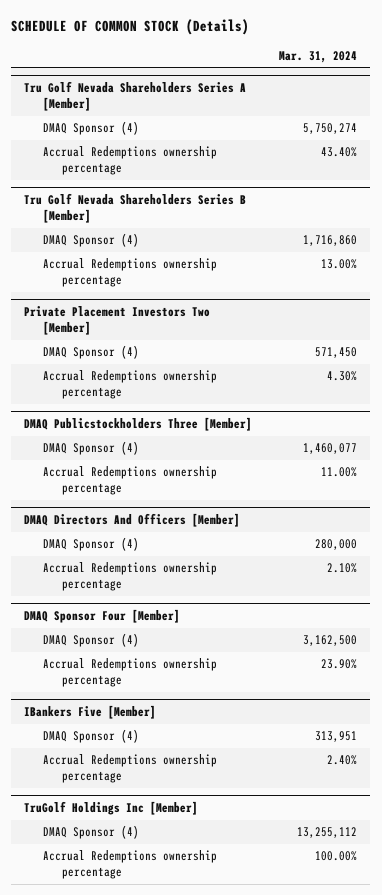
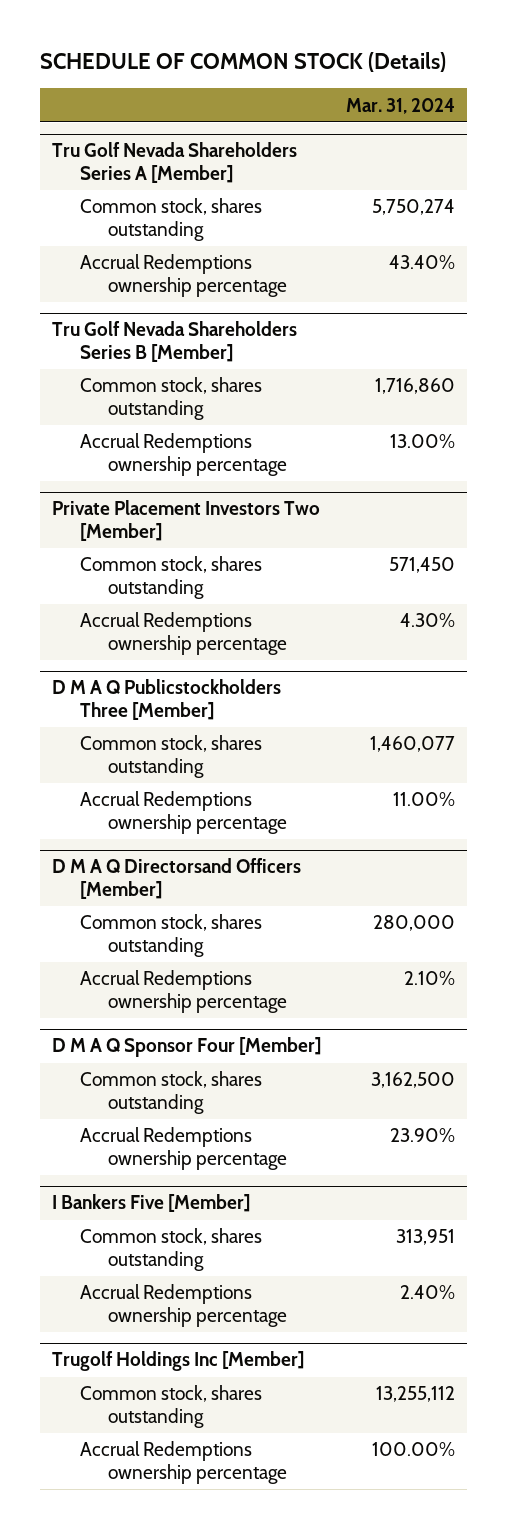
[43,121,140,136] DMAQ Sponsor (4) -> [80,198,263,241] Common stock, shares outstanding
[43,233,140,248] DMAQ Sponsor (4) -> [80,377,263,420] Common stock, shares outstanding
[43,345,140,360] DMAQ Sponsor (4) -> [80,556,263,599] Common stock, shares outstanding
[24,417,253,432] DMAQ Publicstockholders Three [Member] -> [52,679,282,720] D M A Q Publicstockholders Three [Member]
[43,441,140,456] DMAQ Sponsor (4) -> [80,735,263,778] Common stock, shares outstanding
[24,513,241,528] DMAQ Directors And Officers [Member] -> [52,858,302,899] D M A Q Directorsand Officers [Member]
[43,537,140,552] DMAQ Sponsor (4) -> [80,914,263,957] Common stock, shares outstanding
[24,609,181,624] DMAQ Sponsor Four [Member] -> [52,1037,322,1058] D M A Q Sponsor Four [Member]
[43,633,140,648] DMAQ Sponsor (4) -> [80,1071,263,1114] Common stock, shares outstanding
[24,705,157,720] IBankers Five [Member] -> [52,1194,251,1213] I Bankers Five [Member]
[43,729,140,744] DMAQ Sponsor (4) -> [80,1228,263,1271] Common stock, shares outstanding
[24,801,199,816] TruGolf Holdings Inc [Member] -> [52,1351,305,1372] Trugolf Holdings Inc [Member]
[43,825,140,840] DMAQ Sponsor (4) -> [80,1385,263,1428] Common stock, shares outstanding

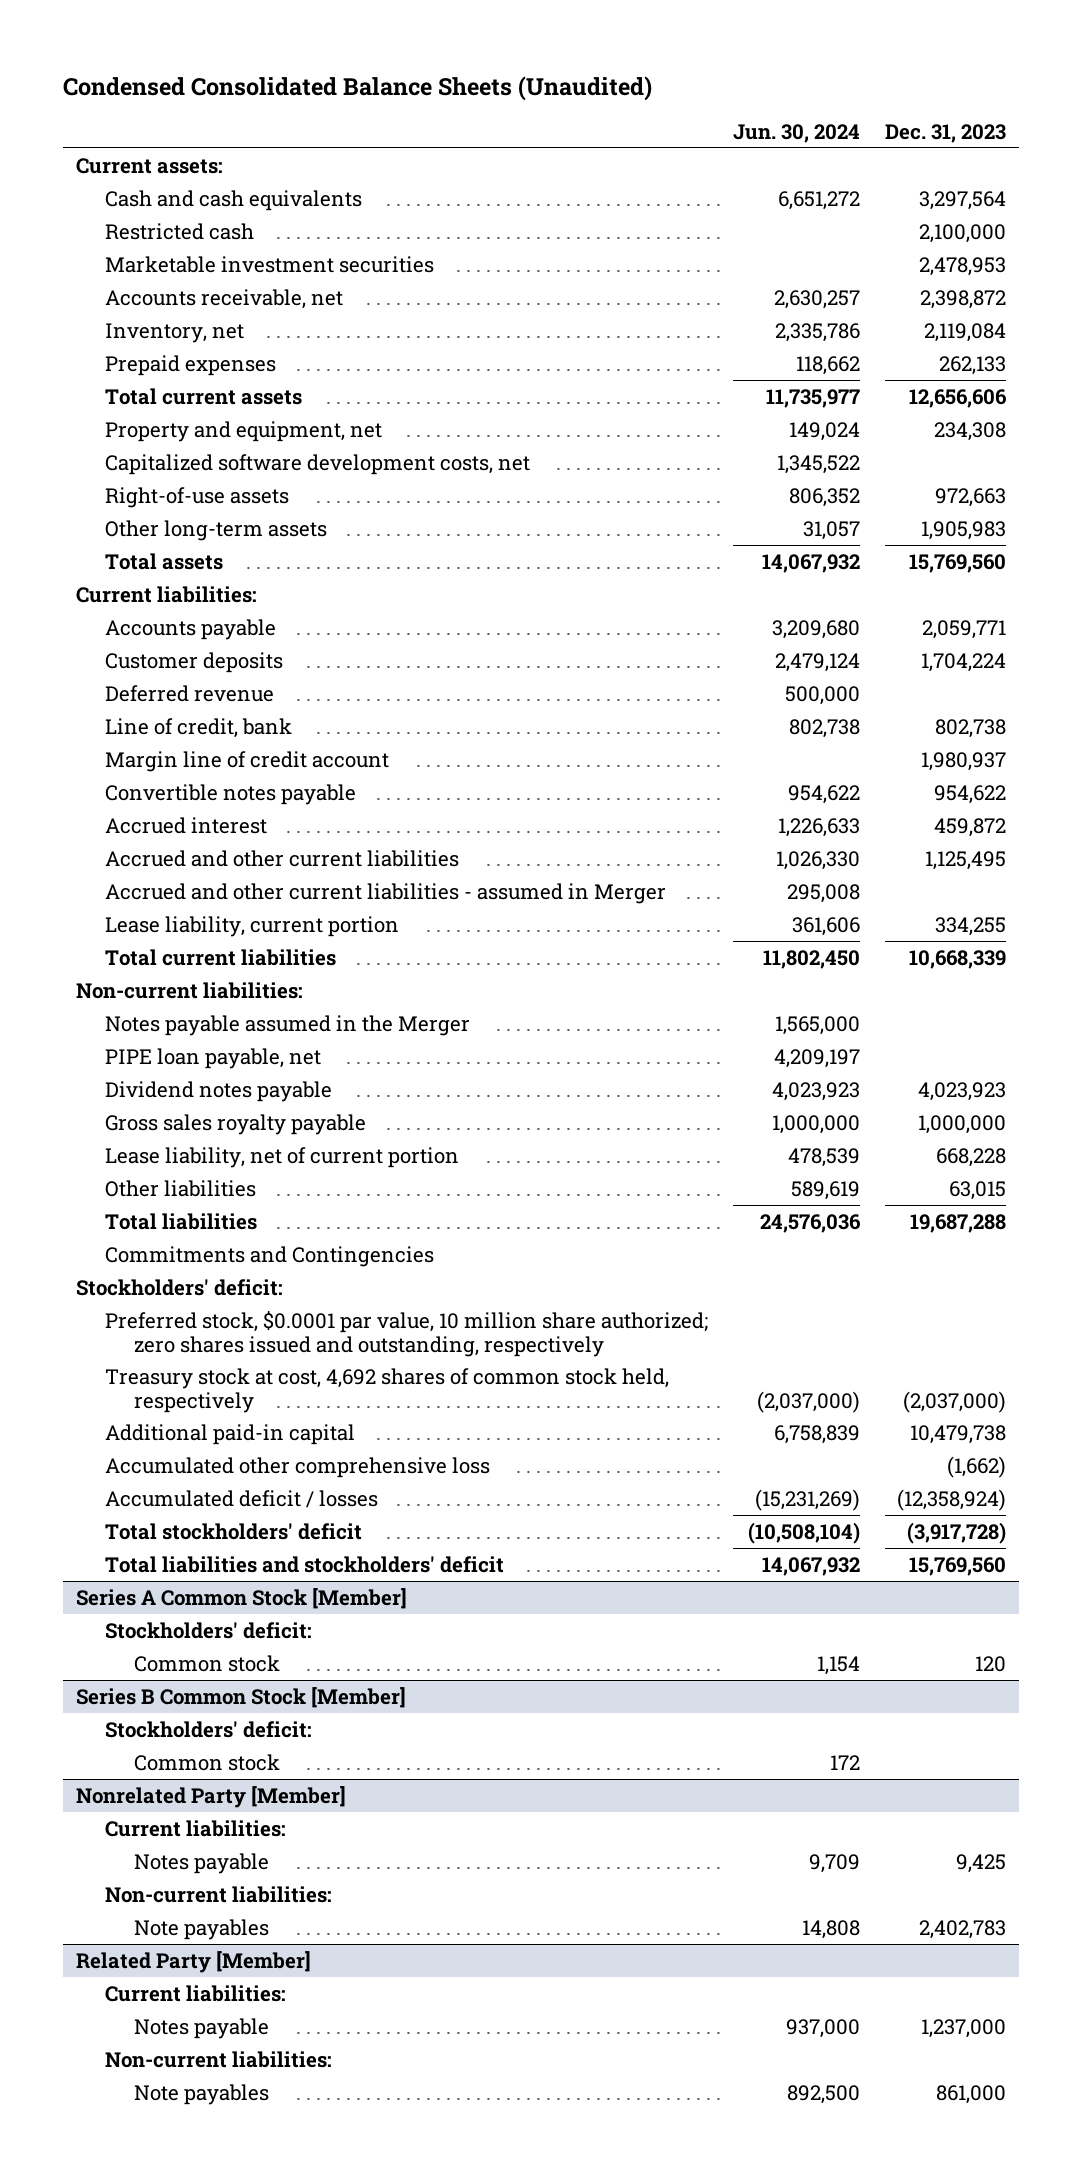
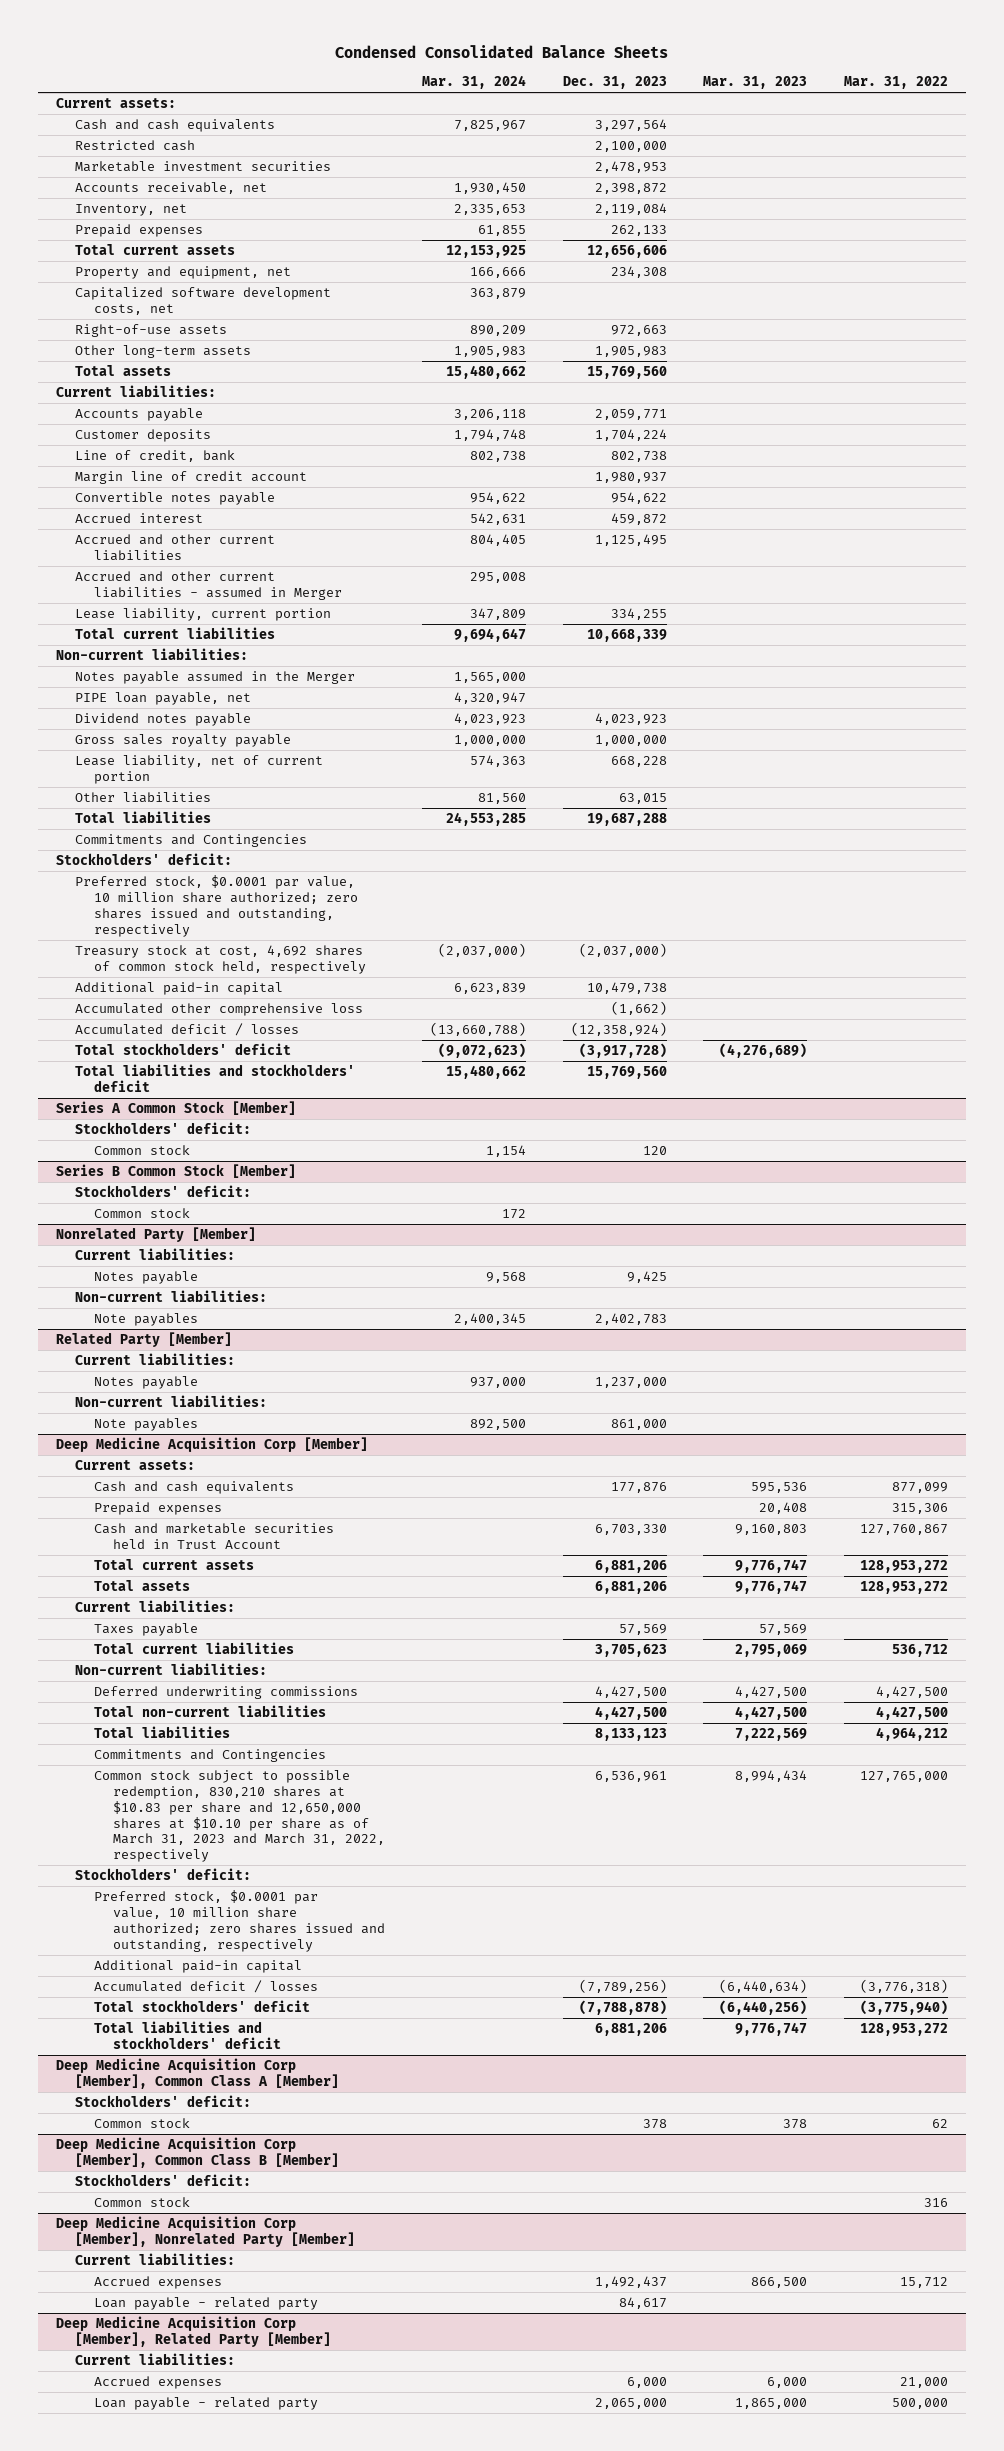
[63,75,653,101] Condensed Consolidated Balance Sheets (Unaudited) -> [335,45,669,59] Condensed Consolidated Balance Sheets
[733,124,861,144] Jun. 30, 2024 -> none
none -> [421,75,526,90] Mar. 31, 2024
none -> [703,76,808,90] Mar. 31, 2023
none -> [843,76,948,90] Mar. 31, 2022
[105,684,275,702] Deferred revenue -> none
none -> [56,1437,369,1453] Deep Medicine Acquisition Corp [Member]
none -> [75,1460,196,1471] Current assets:
none -> [94,1481,295,1495] Cash and cash equivalents
none -> [94,1502,223,1516] Prepaid expenses
none -> [94,1523,335,1550] Cash and marketable securities held in Trust Account
none -> [94,1559,255,1571] Total current assets
none -> [94,1580,191,1592] Total assets
none -> [75,1600,236,1613] Current liabilities:
none -> [94,1623,199,1637] Taxes payable
none -> [94,1642,295,1655] Total current liabilities
none -> [75,1663,268,1676] Non-current liabilities:
none -> [94,1686,359,1700] Deferred underwriting commissions
none -> [94,1705,327,1718] Total non-current liabilities
none -> [94,1726,231,1739] Total liabilities
none -> [94,1749,327,1763] Commitments and Contingencies
none -> [94,1770,386,1863] Common stock subject to possible redemption, 830,210 shares at $10.83 per share and 12,650,000 shares at $10.10 per share as of March 31, 2023 and March 31, 2022, respectively
none -> [75,1868,252,1881] Stockholders' deficit:
none -> [94,1890,386,1952] Preferred stock, $0.0001 par value, 10 million share authorized; zero shares issued and outstanding, respectively
none -> [94,1960,303,1974] Additional paid-in capital
none -> [94,1980,319,1994] Accumulated deficit / losses
none -> [94,2000,311,2013] Total stockholders' deficit
none -> [94,2021,282,2050] Total liabilities and stockholders' deficit
none -> [56,2058,340,2090] Deep Medicine Acquisition Corp [Member], Common Class A [Member]
none -> [75,2095,252,2108] Stockholders' deficit:
none -> [94,2118,191,2129] Common stock
none -> [56,2137,340,2169] Deep Medicine Acquisition Corp [Member], Common Class B [Member]
none -> [75,2174,252,2187] Stockholders' deficit:
none -> [94,2197,191,2208] Common stock
none -> [56,2216,356,2248] Deep Medicine Acquisition Corp [Member], Nonrelated Party [Member]
none -> [75,2253,236,2266] Current liabilities:
none -> [94,2276,223,2290] Accrued expenses
none -> [94,2297,319,2311] Loan payable - related party
none -> [56,2316,332,2348] Deep Medicine Acquisition Corp [Member], Related Party [Member]
none -> [75,2353,236,2366] Current liabilities:
none -> [94,2376,223,2390] Accrued expenses
none -> [94,2397,319,2411] Loan payable - related party

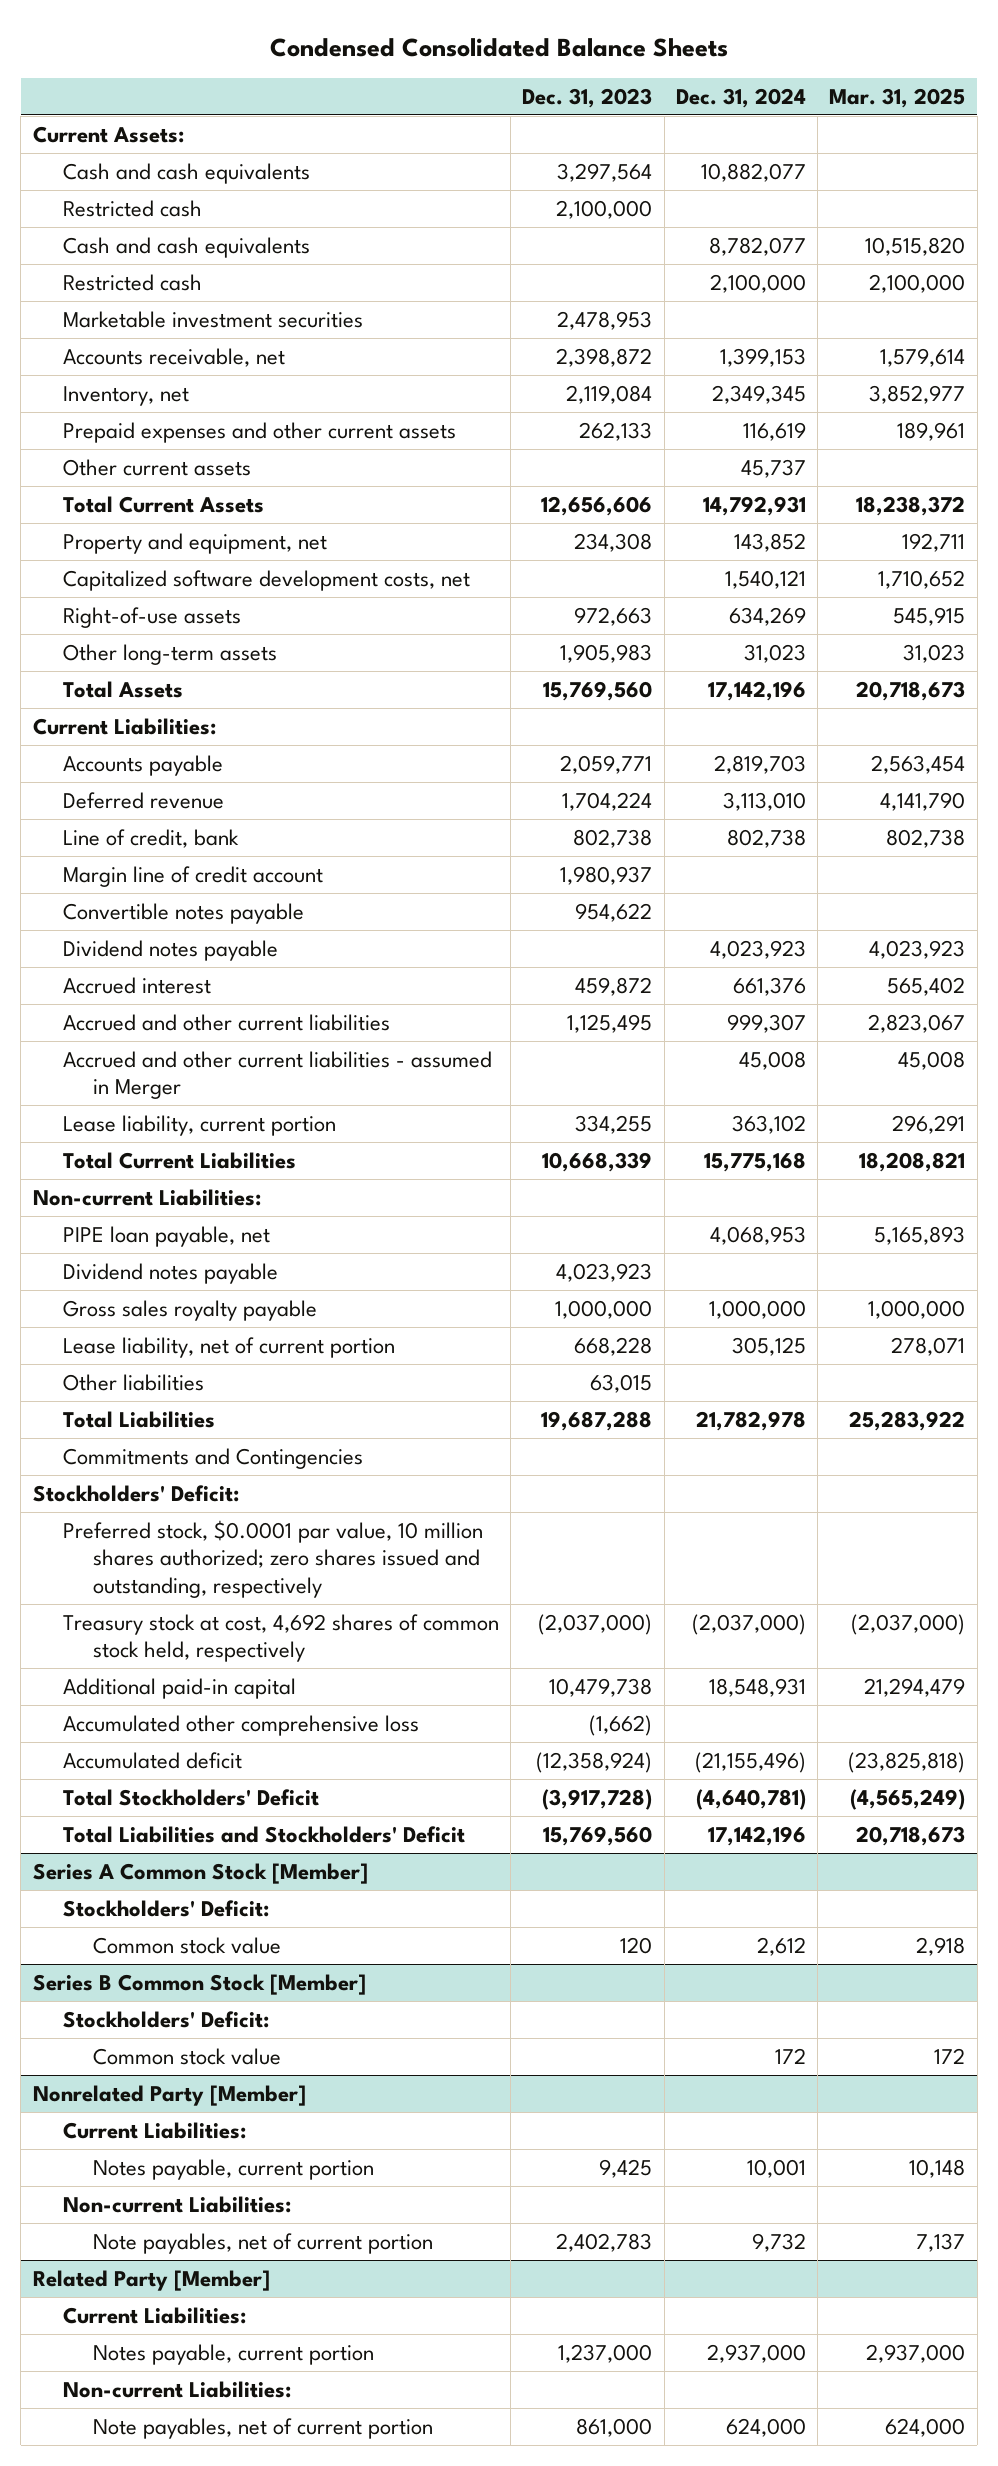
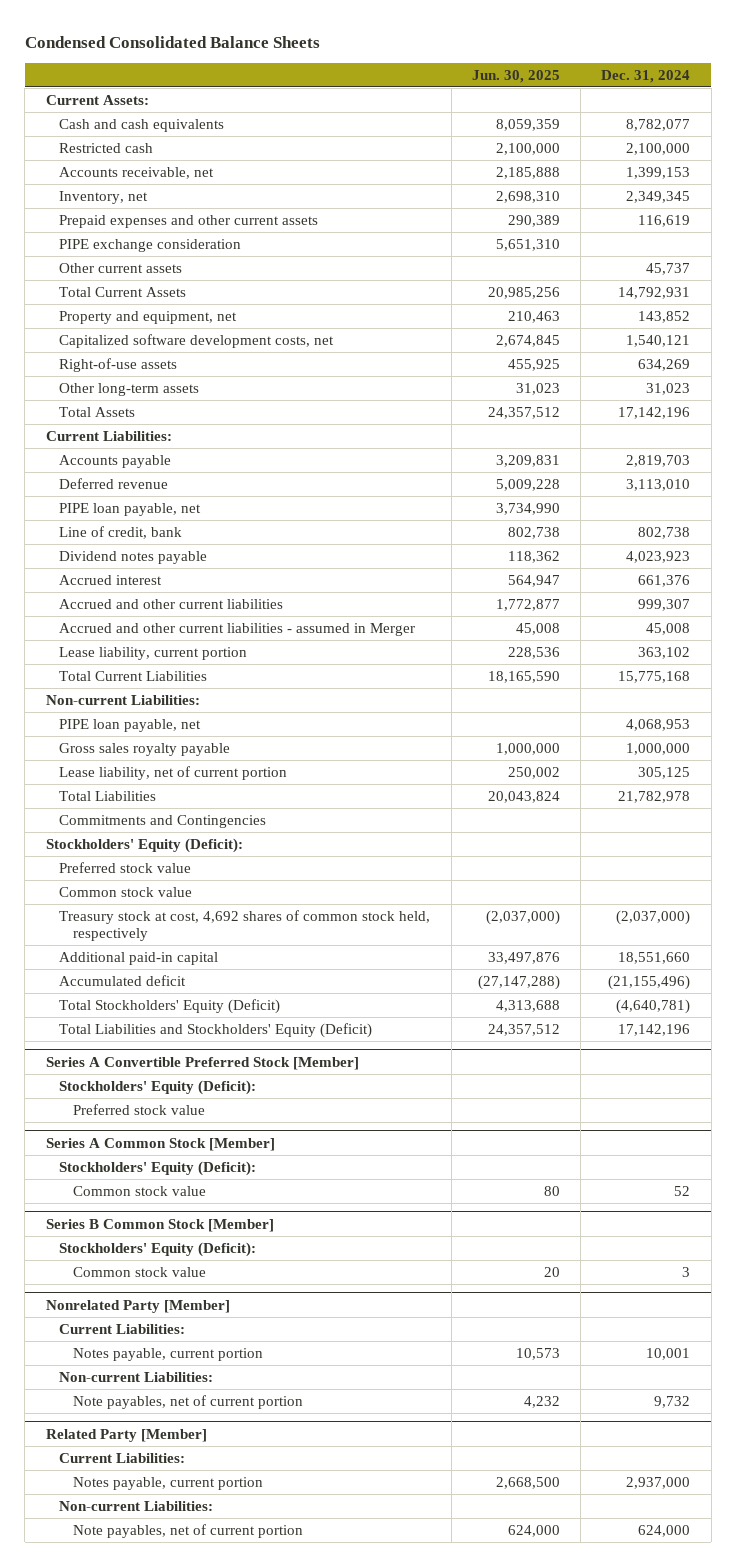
[522,87,653,108] Dec. 31, 2023 -> none
[829,87,966,108] Mar. 31, 2025 -> none
none -> [471,69,560,83] Jun. 30, 2025
[62,162,310,184] Cash and cash equivalents -> none
[62,199,202,217] Restricted cash -> none
[62,310,363,328] Marketable investment securities -> none
none -> [59,238,242,252] PIPE exchange consideration
none -> [59,502,202,516] PIPE loan payable, net
[62,865,323,887] Margin line of credit account -> none
[62,902,304,924] Convertible notes payable -> none
[62,1262,278,1284] Dividend notes payable -> none
[62,1373,204,1391] Other liabilities -> none
[32,1484,239,1502] Stockholders' Deficit: -> [45,837,243,853] Stockholders' Equity (Deficit):
[62,1519,483,1598] Preferred stock, $0.0001 par value, 10 million shares authorized; zero shares issued and outstanding, respectively -> [59,861,192,873] Preferred stock value
none -> [59,886,193,897] Common stock value
[62,1714,419,1736] Accumulated other comprehensive loss -> none
[708,1677,806,1697] 18,548,931 -> [618,951,691,964] 18,551,660
[62,1788,319,1806] Total Stockholders' Deficit -> [59,998,281,1014] Total Stockholders' Equity (Deficit)
[62,1825,465,1843] Total Liabilities and Stockholders' Deficit -> [59,1022,373,1038] Total Liabilities and Stockholders' Equity (Deficit)
none -> [45,1056,359,1070] Series A Convertible Preferred Stock [Member]
none -> [59,1079,257,1095] Stockholders' Equity (Deficit):
none -> [73,1103,206,1115] Preferred stock value
[62,1899,269,1917] Stockholders' Deficit: -> [59,1160,257,1176] Stockholders' Equity (Deficit):
[756,1936,806,1956] 2,612 -> [674,1185,691,1196] 52
[62,2010,269,2028] Stockholders' Deficit: -> [59,1241,257,1257] Stockholders' Equity (Deficit):
[774,2047,806,2064] 172 -> [682,1266,691,1277] 3

